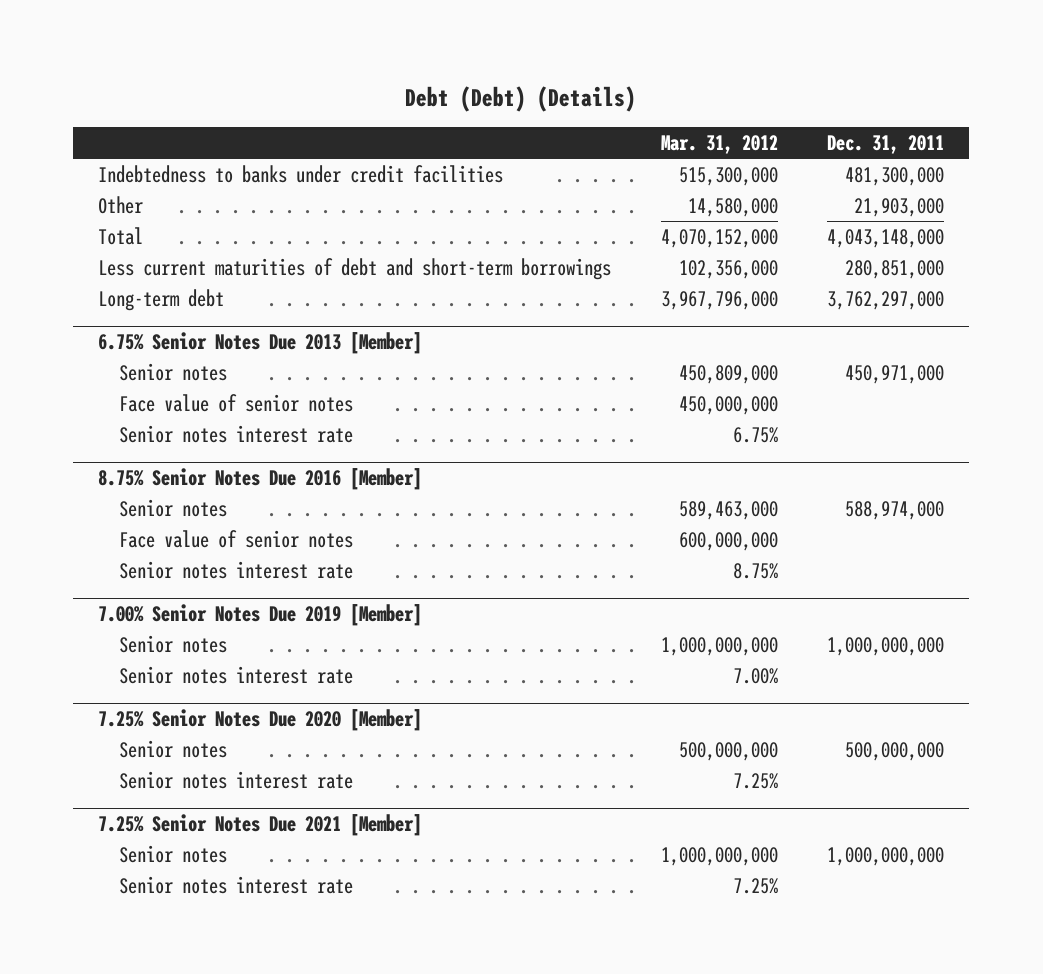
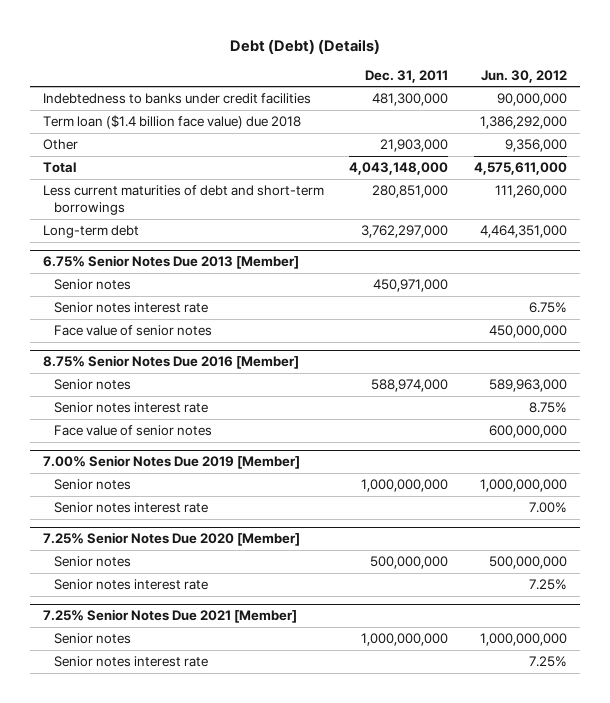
[660,134,778,154] Mar. 31, 2012 -> none
none -> [480,69,567,83] Jun. 30, 2012
none -> [42,114,301,129] Term loan ($1.4 billion face value) due 2018
[119,393,354,412] Face value of senior notes -> [54,324,213,336] Face value of senior notes
[119,529,354,548] Face value of senior notes -> [54,424,213,436] Face value of senior notes

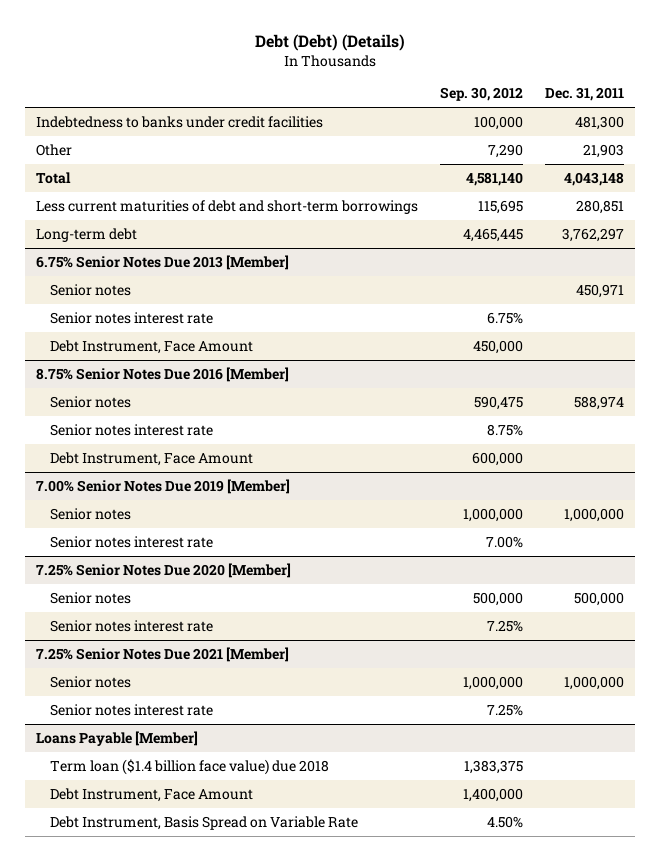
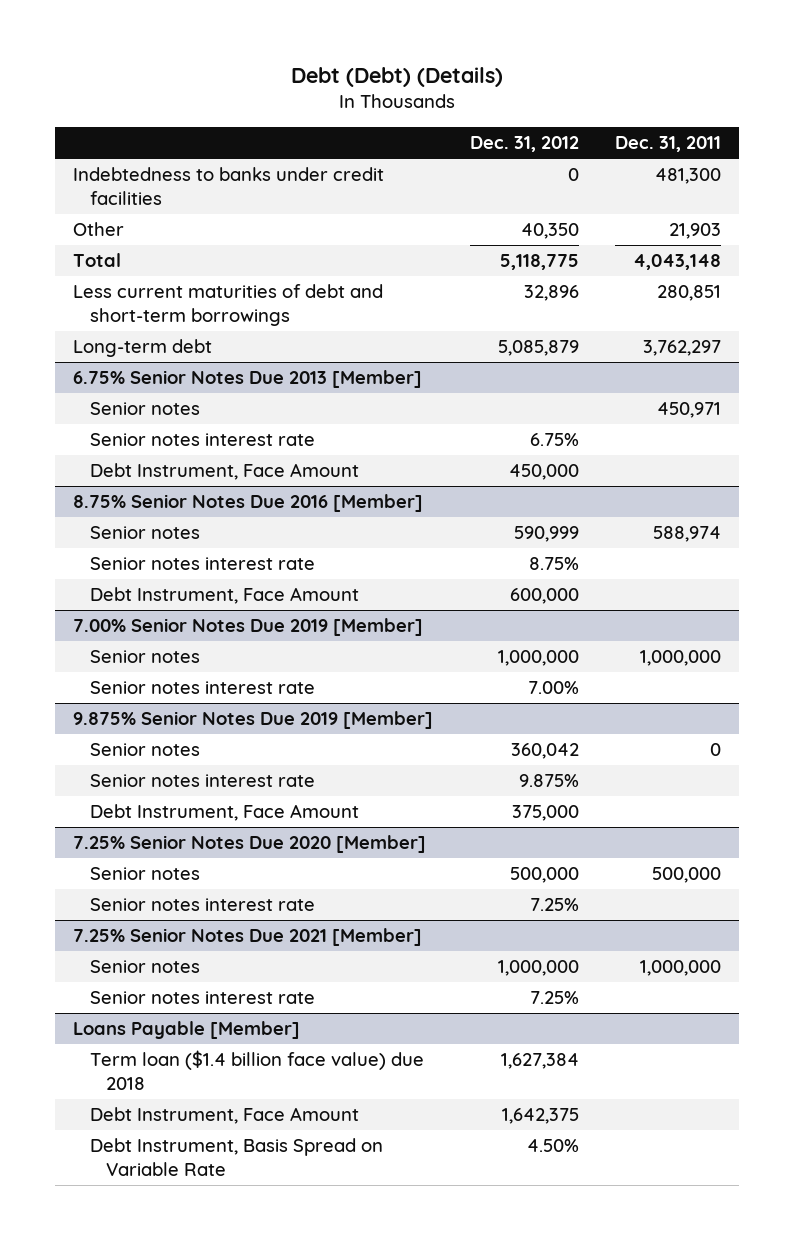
[440,87,524,102] Sep. 30, 2012 -> none
none -> [469,136,579,153] Dec. 31, 2012
none -> [73,711,434,730] 9.875% Senior Notes Due 2019 [Member]
none -> [89,743,200,757] Senior notes
none -> [89,774,315,788] Senior notes interest rate
none -> [89,804,359,822] Debt Instrument, Face Amount

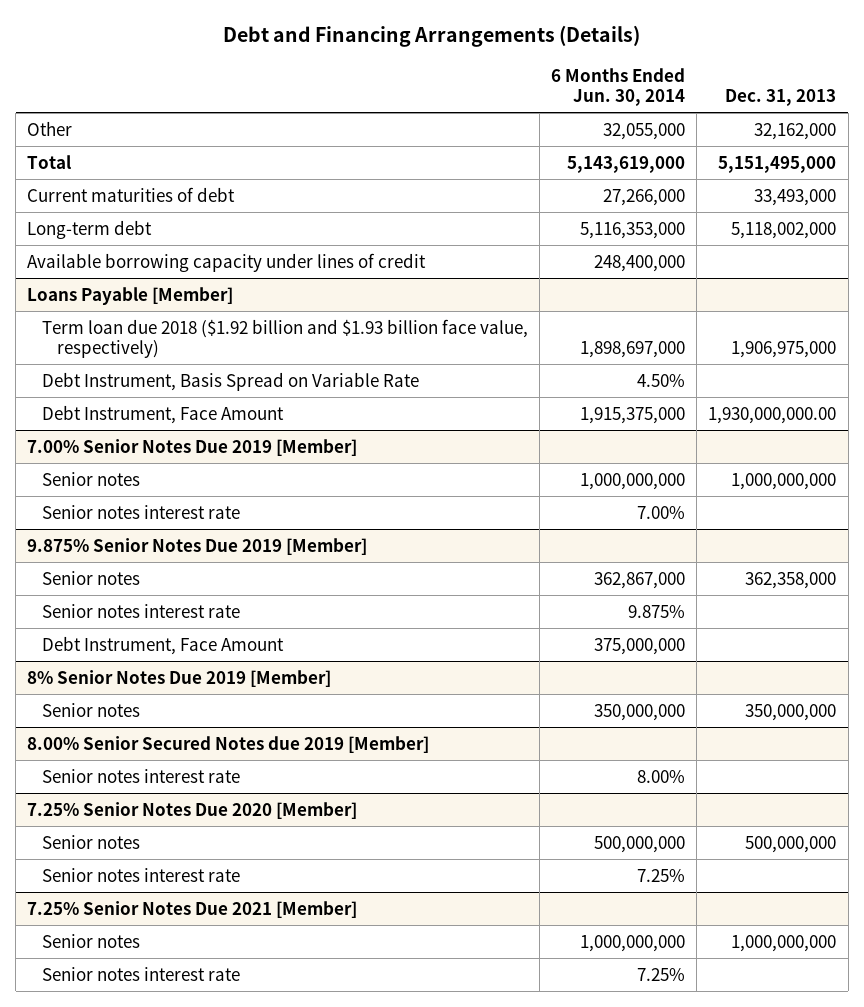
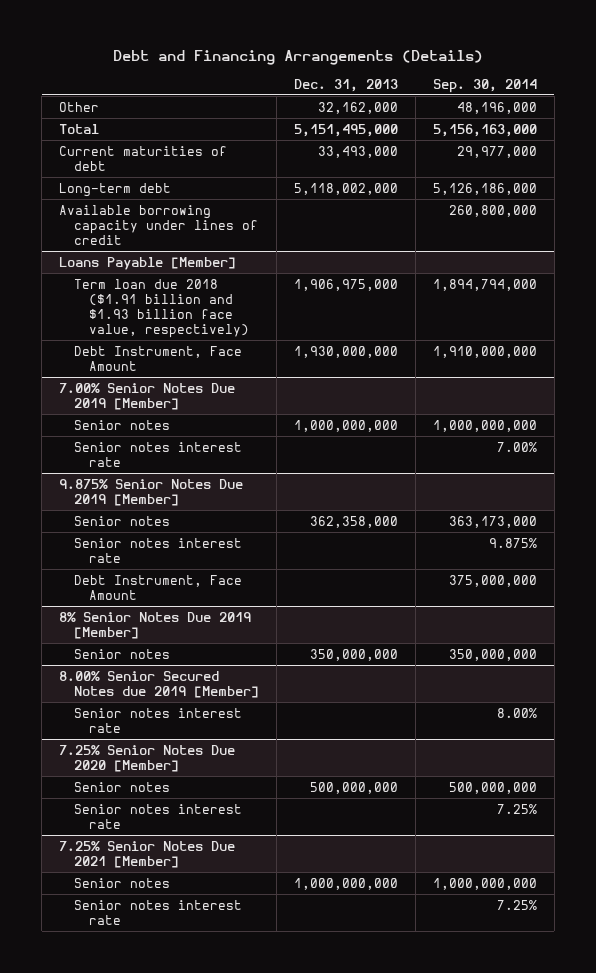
[551,67,686,106] 6 Months Ended Jun. 30, 2014 -> none
none -> [432,78,537,93] Sep. 30, 2014
[42,371,420,391] Debt Instrument, Basis Spread on Variable Rate -> none
[42,318,529,358] Term loan due 2018 ($1.92 billion and $1.93 billion face value, respectively) -> [73,278,249,339] Term loan due 2018 ($1.91 billion and $1.93 billion face value, respectively)
[708,406,837,424] 1,930,000,000.00 -> [293,345,398,358] 1,930,000,000

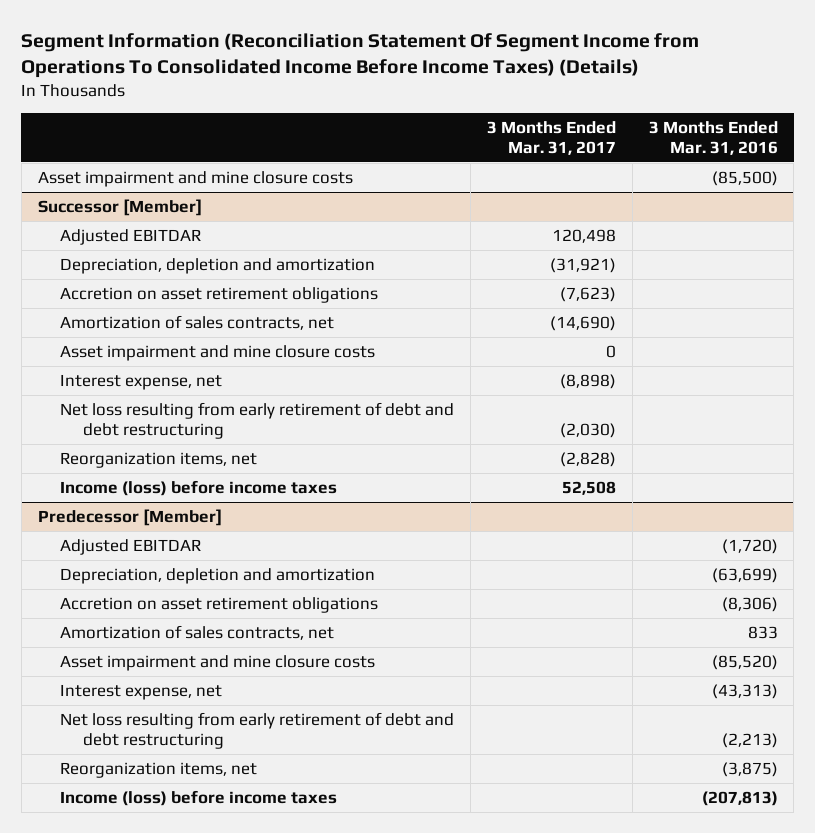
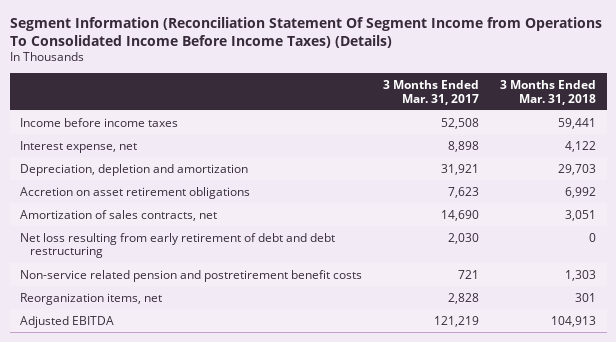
[648,120,778,155] 3 Months Ended Mar. 31, 2016 -> none
none -> [500,79,597,105] 3 Months Ended Mar. 31, 2018
[37,170,353,187] Asset impairment and mine closure costs -> none
[37,198,202,216] Successor [Member] -> none
[60,228,202,245] Adjusted EBITDAR -> none
[60,257,376,274] Depreciation, depletion and amortization -> none
[60,286,379,303] Accretion on asset retirement obligations -> none
[60,314,335,330] Amortization of sales contracts, net -> none
[60,344,376,361] Asset impairment and mine closure costs -> none
[60,373,223,390] Interest expense, net -> none
[60,401,455,439] Net loss resulting from early retirement of debt and debt restructuring -> none
[60,451,258,468] Reorganization items, net -> none
[60,479,338,496] Income (loss) before income taxes -> none
[37,508,222,526] Predecessor [Member] -> none
[60,538,202,555] Adjusted EBITDAR -> none
[60,567,376,584] Depreciation, depletion and amortization -> none
[60,596,379,613] Accretion on asset retirement obligations -> none
[60,624,335,640] Amortization of sales contracts, net -> none
[60,654,376,671] Asset impairment and mine closure costs -> none
[60,683,223,700] Interest expense, net -> none
[60,711,455,749] Net loss resulting from early retirement of debt and debt restructuring -> none
[60,761,258,778] Reorganization items, net -> none
[60,789,338,806] Income (loss) before income taxes -> none
none -> [20,117,179,127] Income before income taxes
none -> [20,140,138,153] Interest expense, net
none -> [20,163,249,176] Depreciation, depletion and amortization
none -> [20,186,251,199] Accretion on asset retirement obligations
none -> [20,209,218,221] Amortization of sales contracts, net
none -> [20,232,336,259] Net loss resulting from early retirement of debt and debt restructuring
none -> [20,269,363,282] Non-service related pension and postretirement benefit costs
none -> [20,292,163,305] Reorganization items, net
none -> [20,315,115,328] Adjusted EBITDA

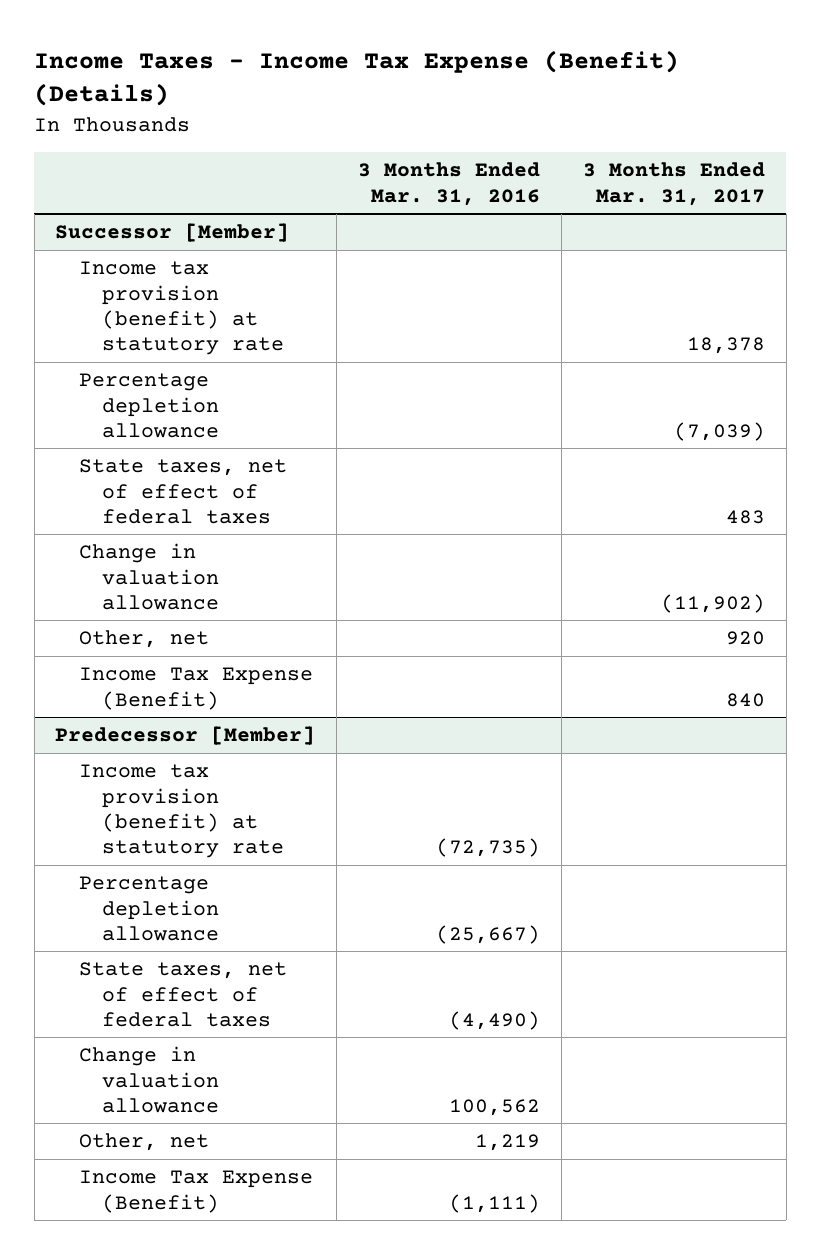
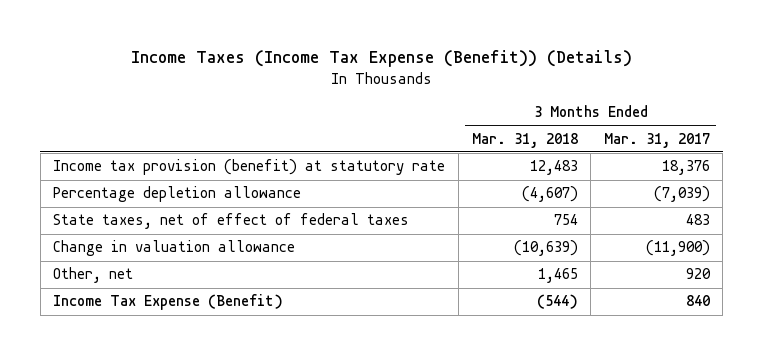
[34,49,680,107] Income Taxes - Income Tax Expense (Benefit) (Details) -> [130,50,632,68] Income Taxes (Income Tax Expense (Benefit)) (Details)
[358,162,541,206] 3 Months Ended Mar. 31, 2016 -> none
none -> [471,132,578,148] Mar. 31, 2018
[55,223,290,243] Successor [Member] -> none
[686,337,765,355] 18,378 -> [661,160,710,176] 18,376
[660,594,765,614] (11,902) -> [645,240,710,257] (11,900)
[55,726,316,746] Predecessor [Member] -> none
[78,764,285,859] Income tax provision (benefit) at statutory rate -> none
[78,876,220,942] Percentage depletion allowance -> none
[78,962,287,1028] State taxes, net of effect of federal taxes -> none
[78,1046,220,1114] Change in valuation allowance -> none
[78,1133,209,1152] Other, net -> none
[78,1170,313,1213] Income Tax Expense (Benefit) -> none

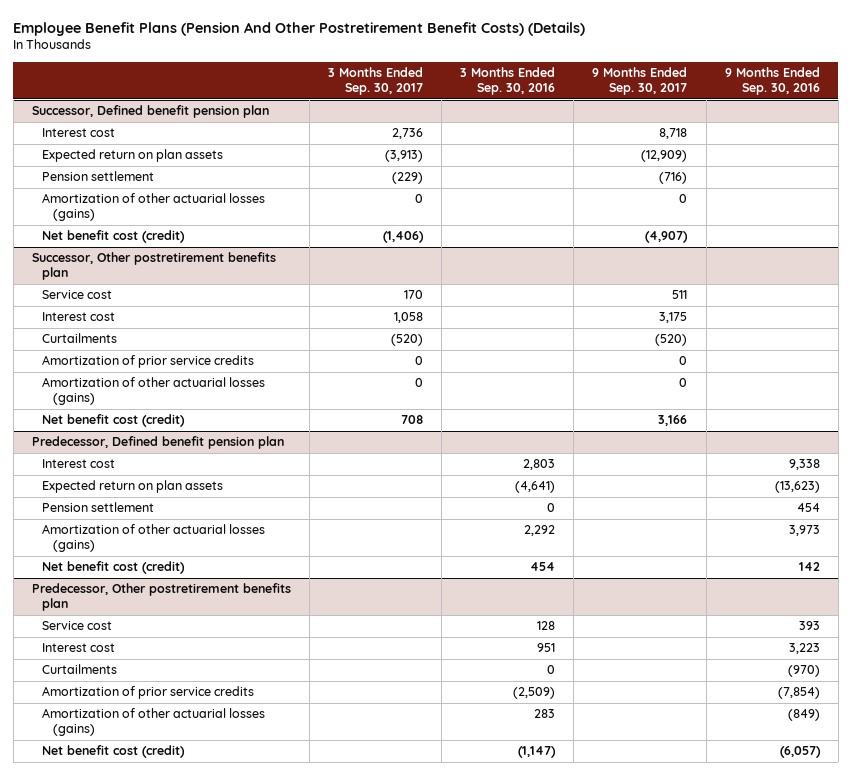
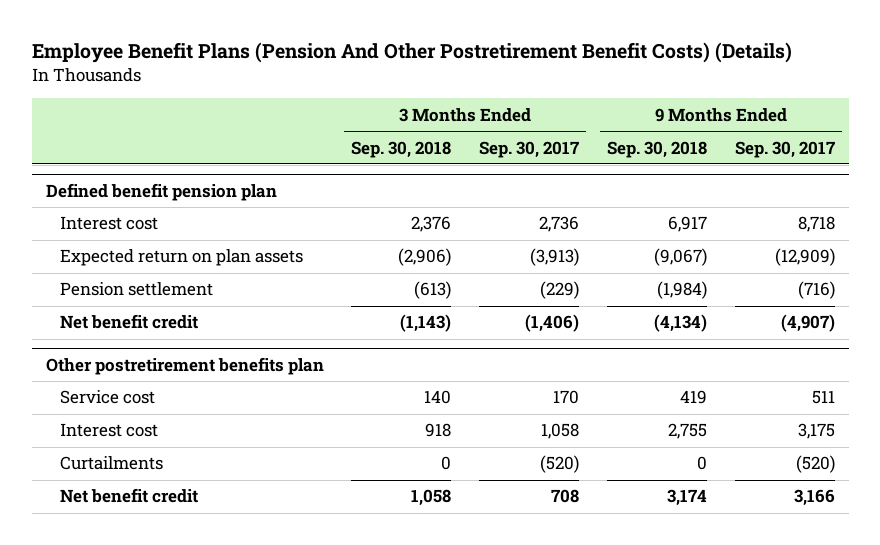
[460,66,556,96] 3 Months Ended Sep. 30, 2016 -> none
[724,66,820,96] 9 Months Ended Sep. 30, 2016 -> none
none -> [351,140,452,158] Sep. 30, 2018
none -> [606,140,707,158] Sep. 30, 2018
[31,105,269,119] Successor, Defined benefit pension plan -> [45,183,277,202] Defined benefit pension plan
[42,193,266,222] Amortization of other actuarial losses (gains) -> none
[42,230,186,244] Net benefit cost (credit) -> [59,314,198,330] Net benefit credit
[31,252,276,281] Successor, Other postretirement benefits plan -> [45,357,324,376] Other postretirement benefits plan
[42,355,255,369] Amortization of prior service credits -> none
[42,377,266,406] Amortization of other actuarial losses (gains) -> none
[31,436,284,450] Predecessor, Defined benefit pension plan -> none
[42,459,116,469] Interest cost -> none
[42,480,224,494] Expected return on plan assets -> none
[42,502,155,513] Pension settlement -> none
[42,524,266,553] Amortization of other actuarial losses (gains) -> none
[42,561,186,575] Net benefit cost (credit) -> none
[31,583,291,612] Predecessor, Other postretirement benefits plan -> none
[42,621,113,631] Service cost -> none
[42,643,116,653] Interest cost -> none
[42,664,118,675] Curtailments -> none
[42,686,255,700] Amortization of prior service credits -> none
[42,708,266,737] Amortization of other actuarial losses (gains) -> none
[42,745,186,759] Net benefit cost (credit) -> none
[42,414,186,428] Net benefit cost (credit) -> [59,488,198,504] Net benefit credit

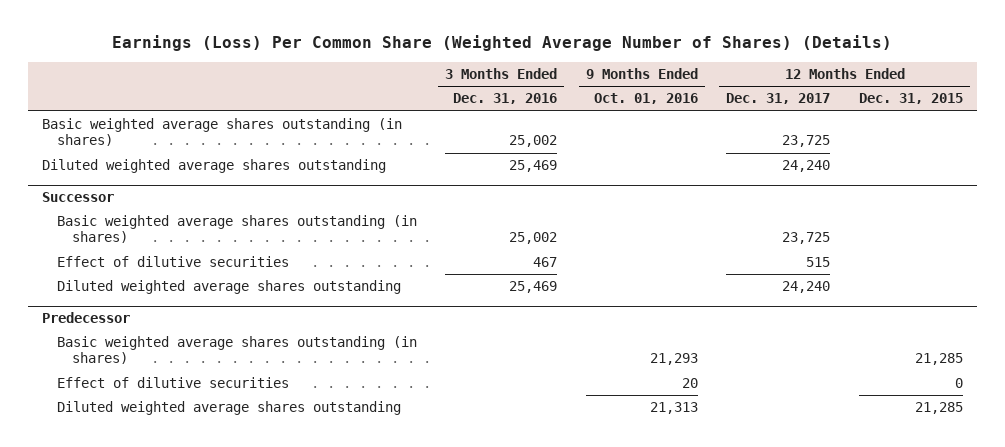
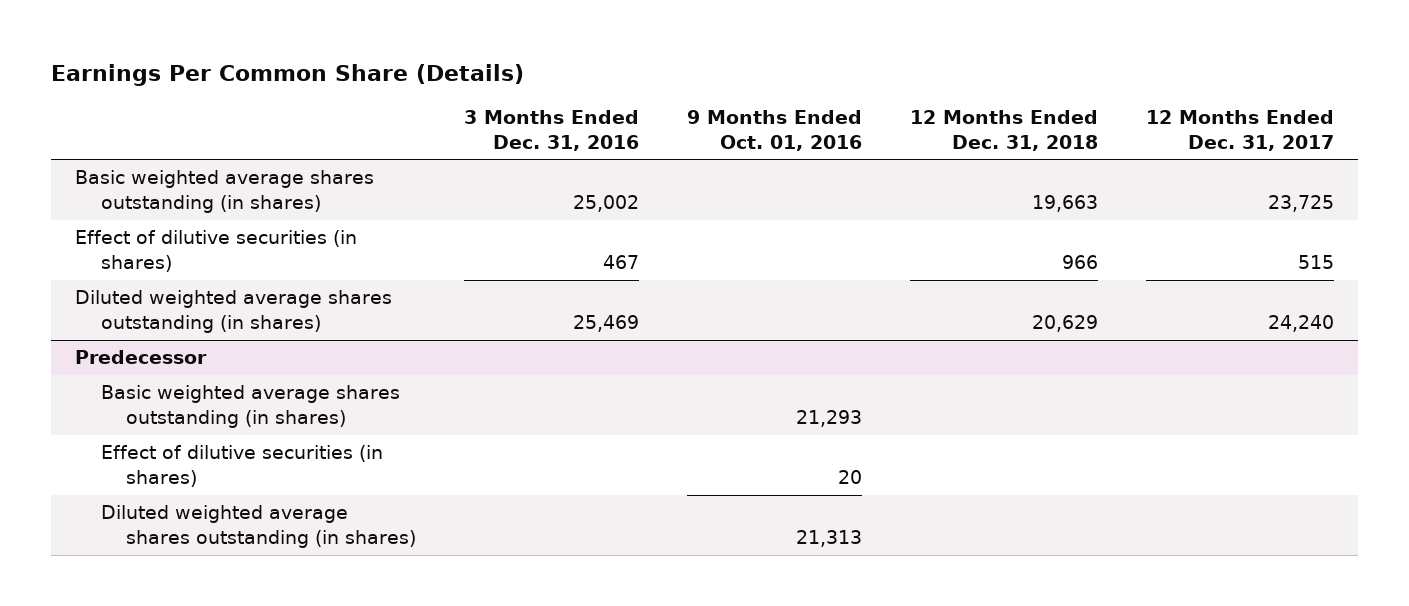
[112,35,893,52] Earnings (Loss) Per Common Share (Weighted Average Number of Shares) (Details) -> [51,63,525,86] Earnings Per Common Share (Details)
[858,93,963,105] Dec. 31, 2015 -> none
none -> [909,110,1098,151] 12 Months Ended Dec. 31, 2018
[41,192,114,203] Successor -> none
[56,215,417,244] Basic weighted average shares outstanding (in shares) -> none
[56,256,289,268] Effect of dilutive securities -> none
[56,280,401,295] Diluted weighted average shares outstanding -> none
none -> [75,230,358,273] Effect of dilutive securities (in shares)
[41,159,386,174] Diluted weighted average shares outstanding -> [75,290,393,334] Diluted weighted average shares outstanding (in shares)
[56,377,289,389] Effect of dilutive securities -> [100,445,383,488] Effect of dilutive securities (in shares)
[56,401,401,416] Diluted weighted average shares outstanding -> [100,505,416,549] Diluted weighted average shares outstanding (in shares)

